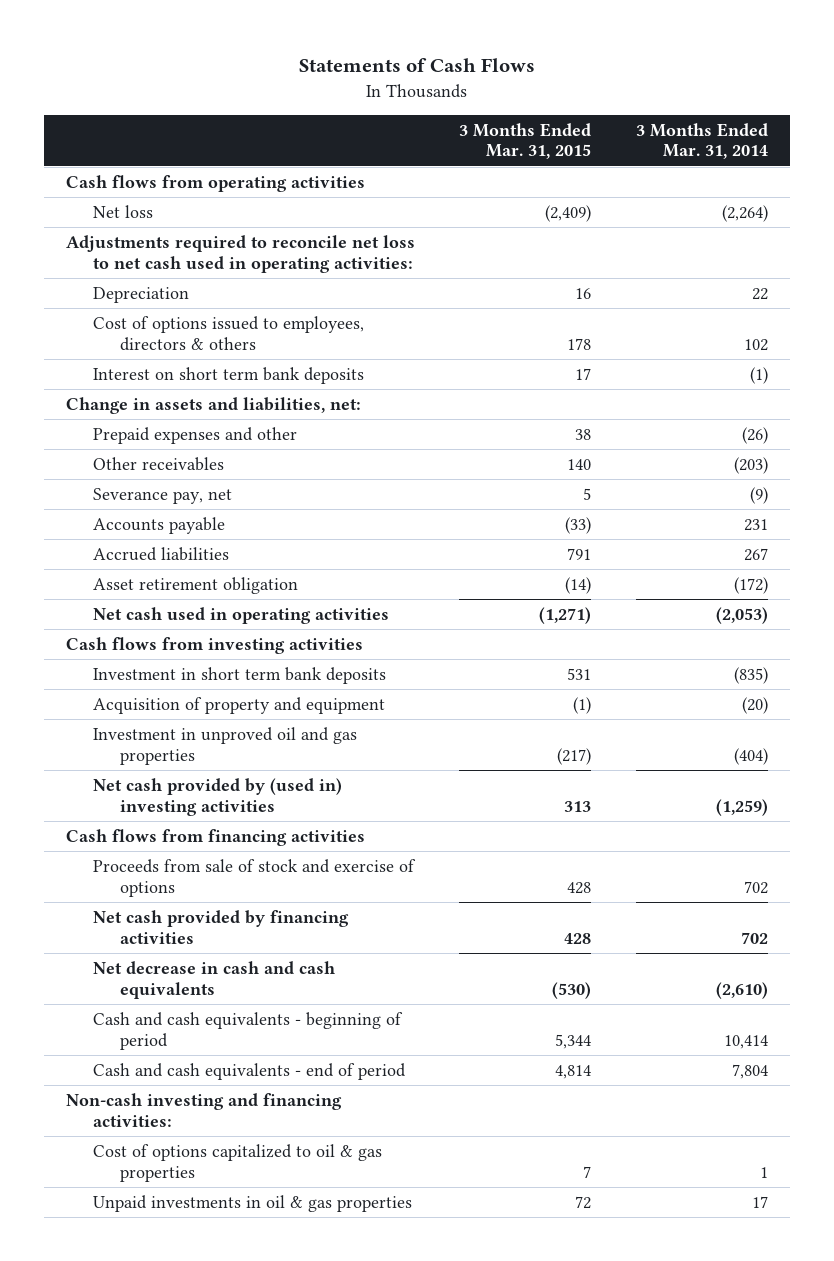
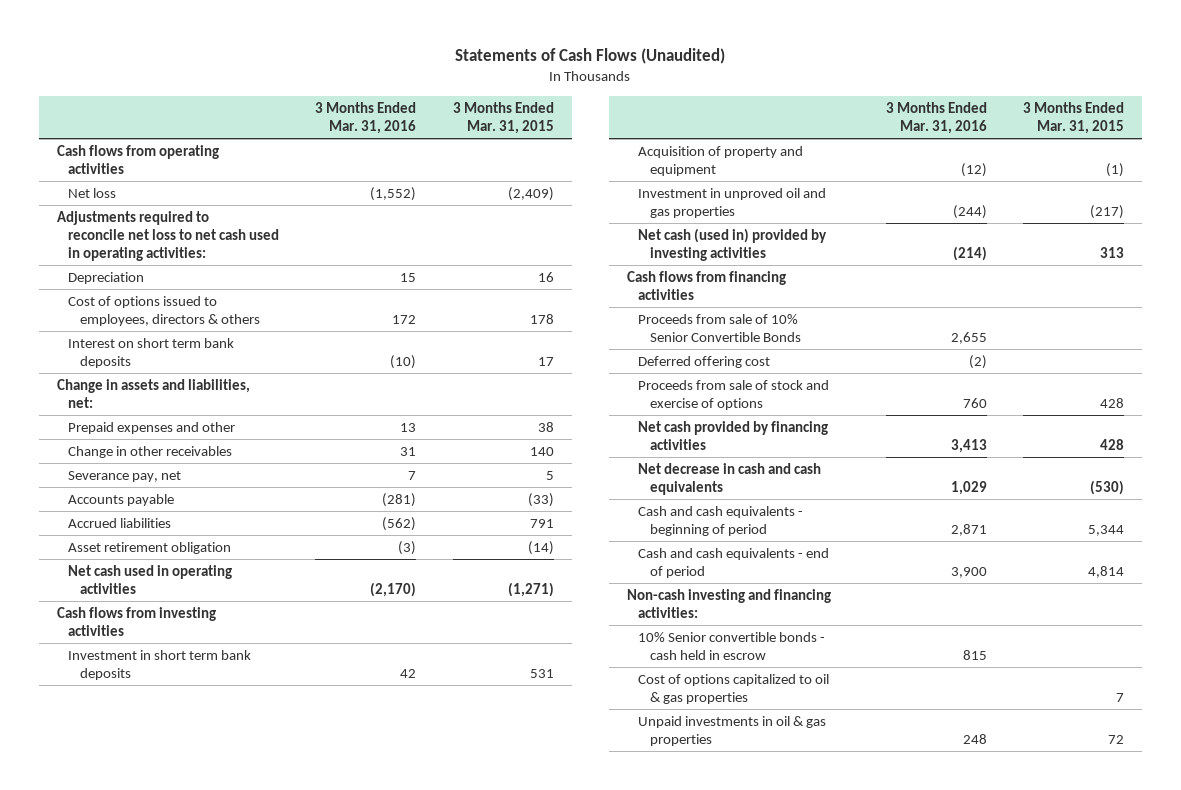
[298,58,535,73] Statements of Cash Flows -> [455,48,726,65] Statements of Cash Flows (Unaudited)
[635,122,768,160] 3 Months Ended Mar. 31, 2014 -> none
none -> [315,101,417,135] 3 Months Ended Mar. 31, 2016
[93,456,225,471] Other receivables -> [68,445,233,458] Change in other receivables
[93,777,343,816] Net cash provided by (used in) investing activities -> [638,227,828,261] Net cash (used in) provided by investing activities
none -> [638,313,801,342] Proceeds from sale of 10% Senior Convertible Bonds
none -> [638,355,771,368] Deferred offering cost
none -> [638,631,826,660] 10% Senior convertible bonds - cash held in escrow

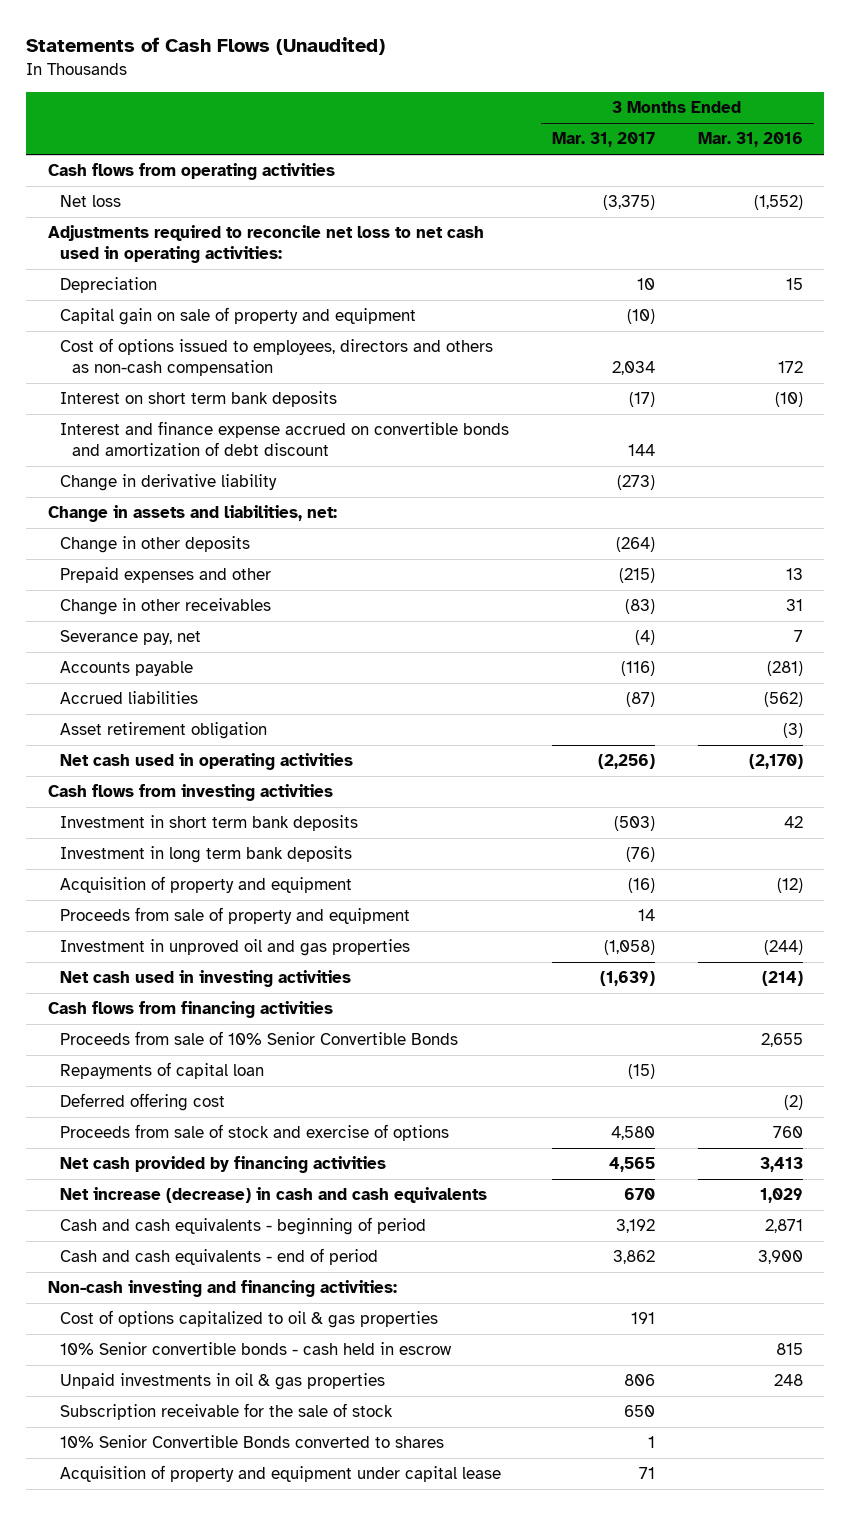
[452,101,554,135] 3 Months Ended Mar. 31, 2015 -> none
none -> [551,132,655,148] Mar. 31, 2017
none -> [59,307,416,326] Capital gain on sale of property and equipment
[68,295,260,326] Cost of options issued to employees, directors & others -> [59,338,493,377] Cost of options issued to employees, directors and others as non-cash compensation
none -> [59,421,509,457] Interest and finance expense accrued on convertible bonds and amortization of debt discount
none -> [59,474,277,492] Change in derivative liability
none -> [59,536,250,554] Change in other deposits
none -> [59,846,352,864] Investment in long term bank deposits
none -> [59,907,410,925] Proceeds from sale of property and equipment
[638,227,828,261] Net cash (used in) provided by investing activities -> [59,970,351,988] Net cash used in investing activities
none -> [59,1062,264,1080] Repayments of capital loan
[638,462,822,495] Net decrease in cash and cash equivalents -> [59,1187,487,1204] Net increase (decrease) in cash and cash equivalents
[638,631,826,660] 10% Senior convertible bonds - cash held in escrow -> [59,1342,452,1356] 10% Senior convertible bonds - cash held in escrow
none -> [59,1403,393,1421] Subscription receivable for the sale of stock
none -> [59,1435,444,1449] 10% Senior Convertible Bonds converted to shares
none -> [59,1465,501,1483] Acquisition of property and equipment under capital lease

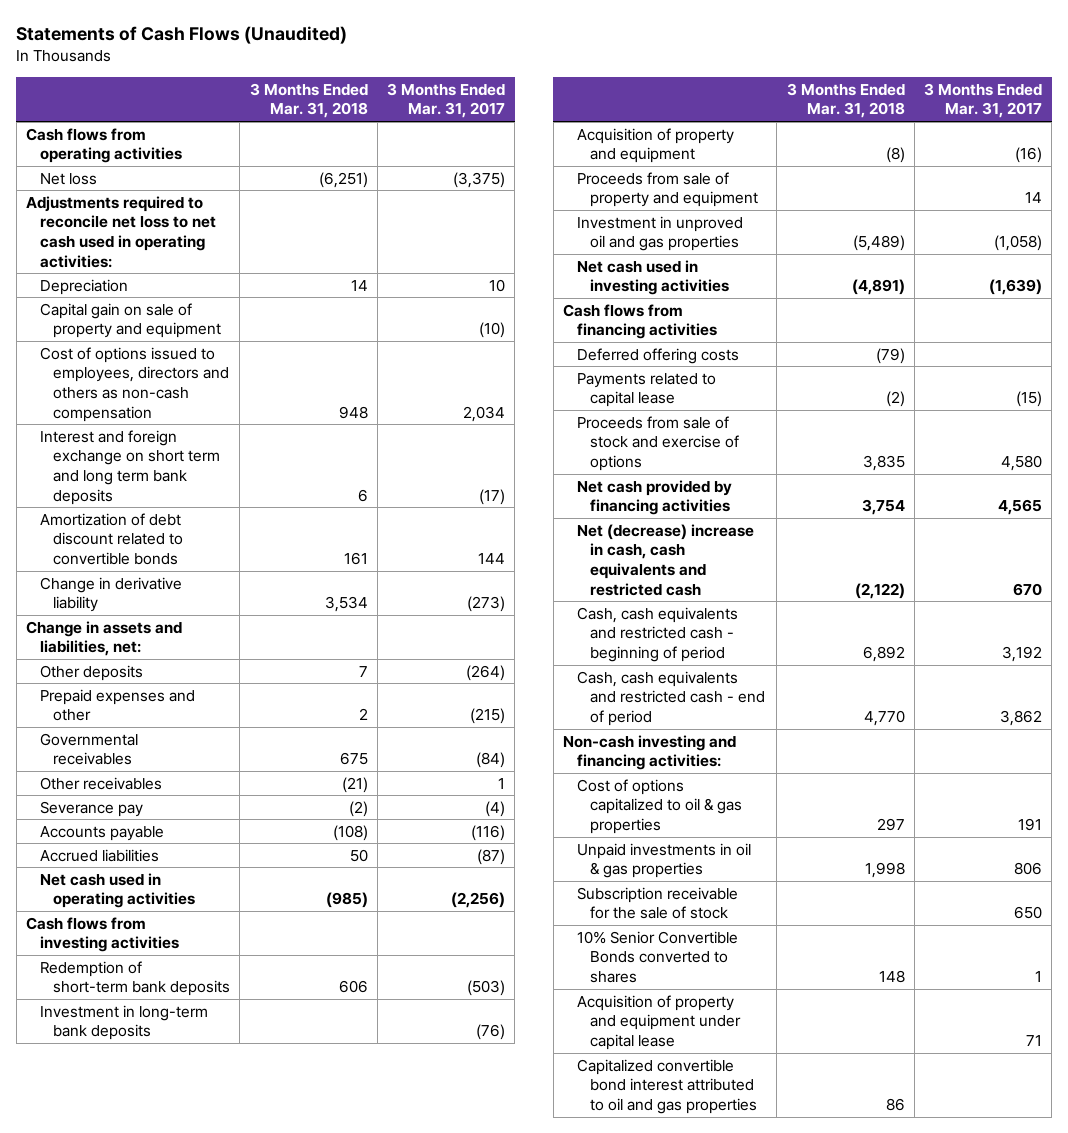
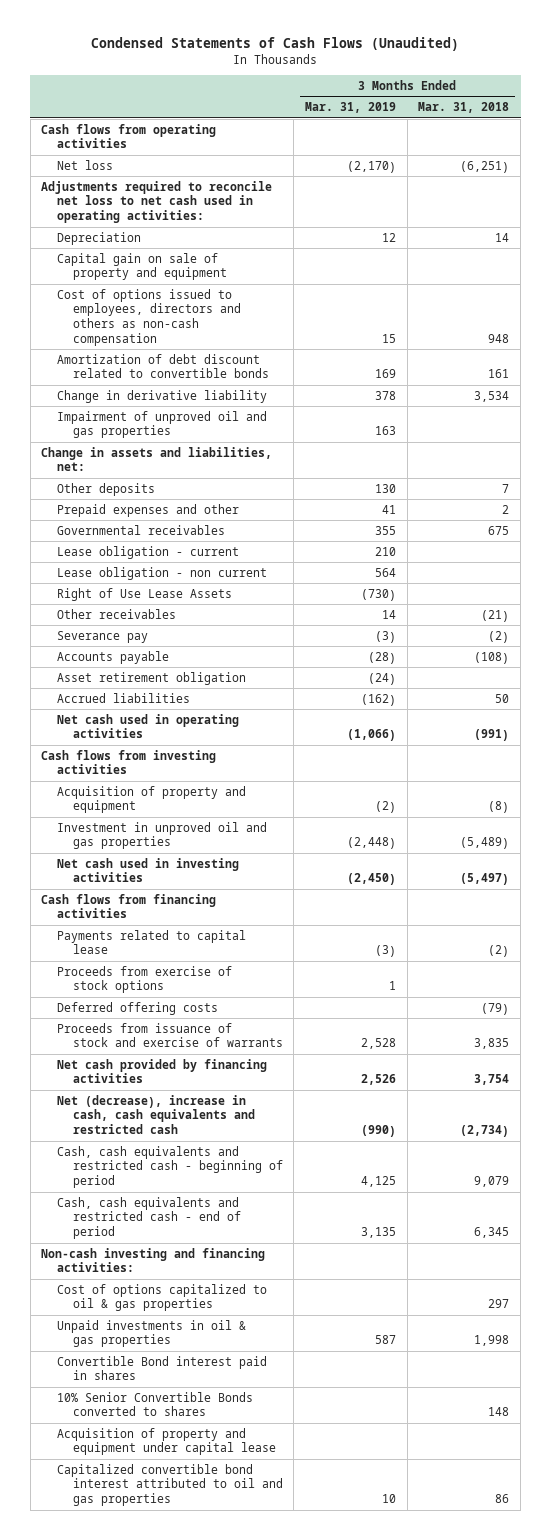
[16,26,348,45] Statements of Cash Flows (Unaudited) -> [91,37,460,52] Condensed Statements of Cash Flows (Unaudited)
[386,82,505,119] 3 Months Ended Mar. 31, 2017 -> none
none -> [305,102,397,114] Mar. 31, 2019
[39,429,221,505] Interest and foreign exchange on short term and long term bank deposits -> none
none -> [57,410,268,439] Impairment of unproved oil and gas properties
none -> [57,545,240,559] Lease obligation - current
none -> [57,566,268,580] Lease obligation - non current
none -> [57,587,233,601] Right of Use Lease Assets
none -> [57,671,247,685] Asset retirement obligation
[325,892,368,909] (985) -> [474,729,510,742] (991)
[39,960,231,997] Redemption of short-term bank deposits -> none
[39,1004,208,1041] Investment in long-term bank deposits -> none
[576,171,759,208] Proceeds from sale of property and equipment -> none
[851,279,905,296] (4,891) -> [460,873,510,886] (5,497)
none -> [57,965,233,994] Proceeds from exercise of stock options
[576,347,739,364] Deferred offering costs -> [57,1001,219,1015] Deferred offering costs
[576,415,740,472] Proceeds from sale of stock and exercise of options -> [57,1022,283,1048] Proceeds from issuance of stock and exercise of warrants
[576,523,754,596] Net (decrease) increase in cash, cash equivalents and restricted cash -> [57,1094,255,1135] Net (decrease), increase in cash, cash equivalents and restricted cash
[854,582,905,599] (2,122) -> [460,1125,510,1138] (2,734)
[862,646,905,663] 6,892 -> [474,1176,510,1188] 9,079
[863,710,905,727] 4,770 -> [474,1227,510,1239] 6,345
[576,886,738,920] Subscription receivable for the sale of stock -> none
none -> [57,1355,268,1381] Convertible Bond interest paid in shares

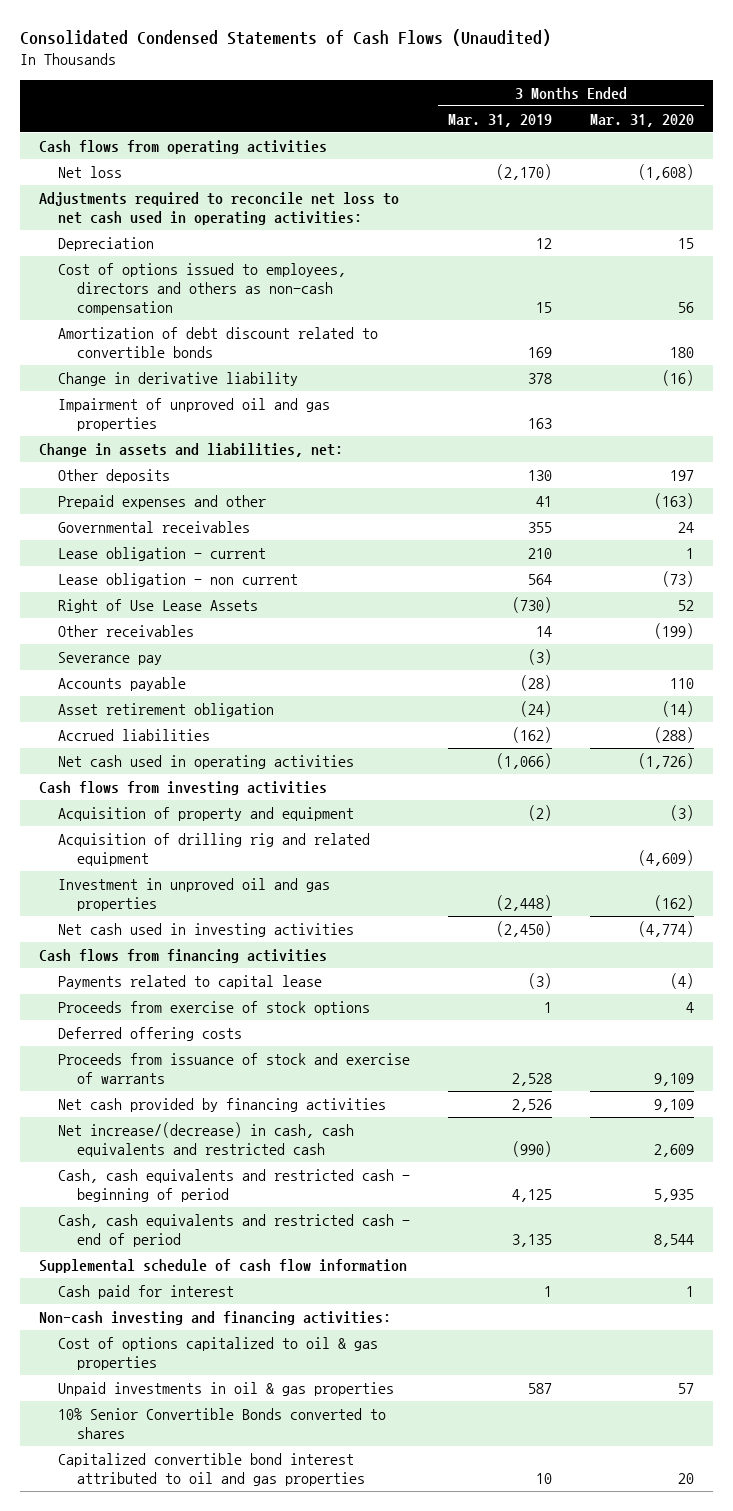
[91,37,460,52] Condensed Statements of Cash Flows (Unaudited) -> [19,29,551,47] Consolidated Condensed Statements of Cash Flows (Unaudited)
[418,102,510,114] Mar. 31, 2018 -> none
none -> [590,113,695,127] Mar. 31, 2020
[57,252,227,281] Capital gain on sale of property and equipment -> none
none -> [57,832,370,866] Acquisition of drilling rig and related equipment
[57,1094,255,1135] Net (decrease), increase in cash, cash equivalents and restricted cash -> [57,1121,354,1157] Net increase/(decrease) in cash, cash equivalents and restricted cash
none -> [38,1258,407,1273] Supplemental schedule of cash flow information
none -> [57,1284,234,1299] Cash paid for interest
[57,1355,268,1381] Convertible Bond interest paid in shares -> none
[57,1427,276,1456] Acquisition of property and equipment under capital lease -> none

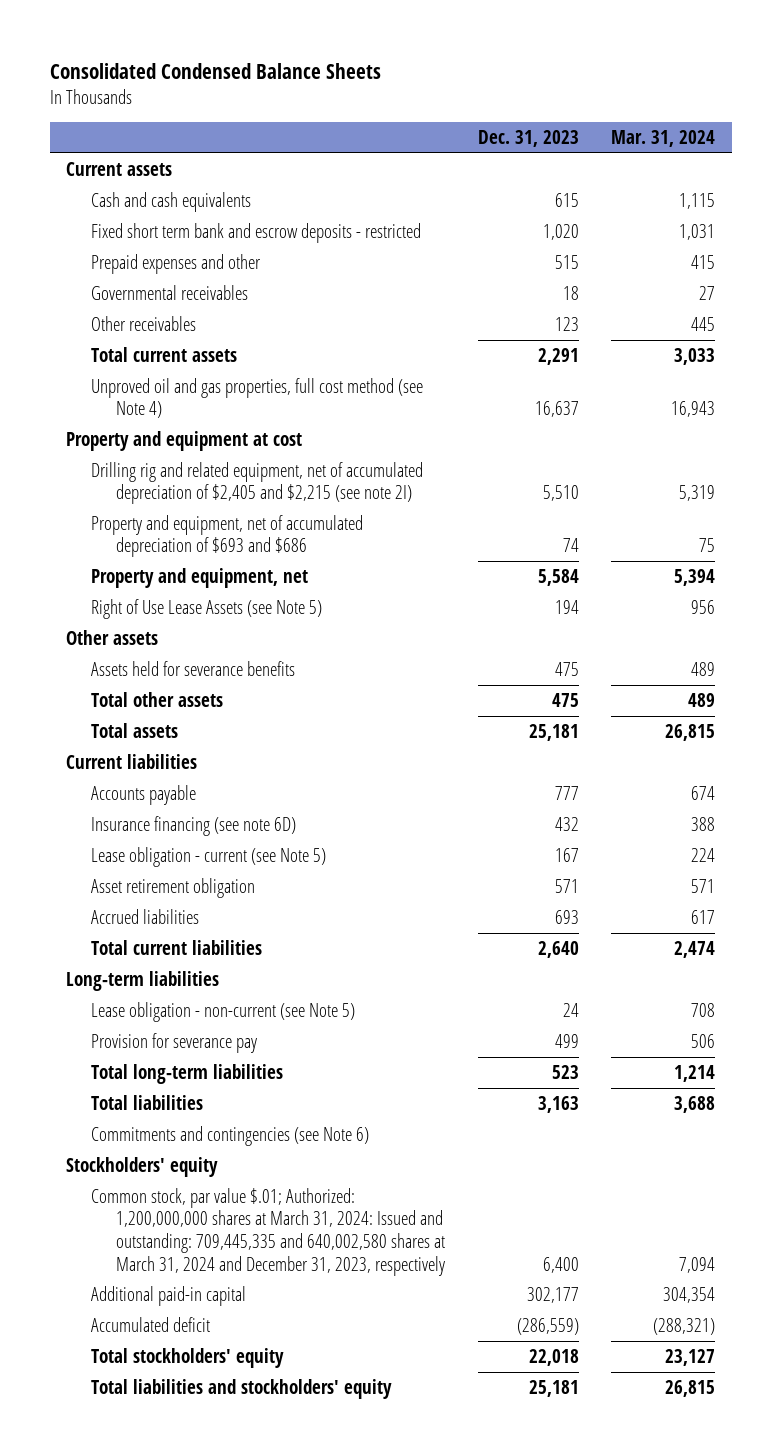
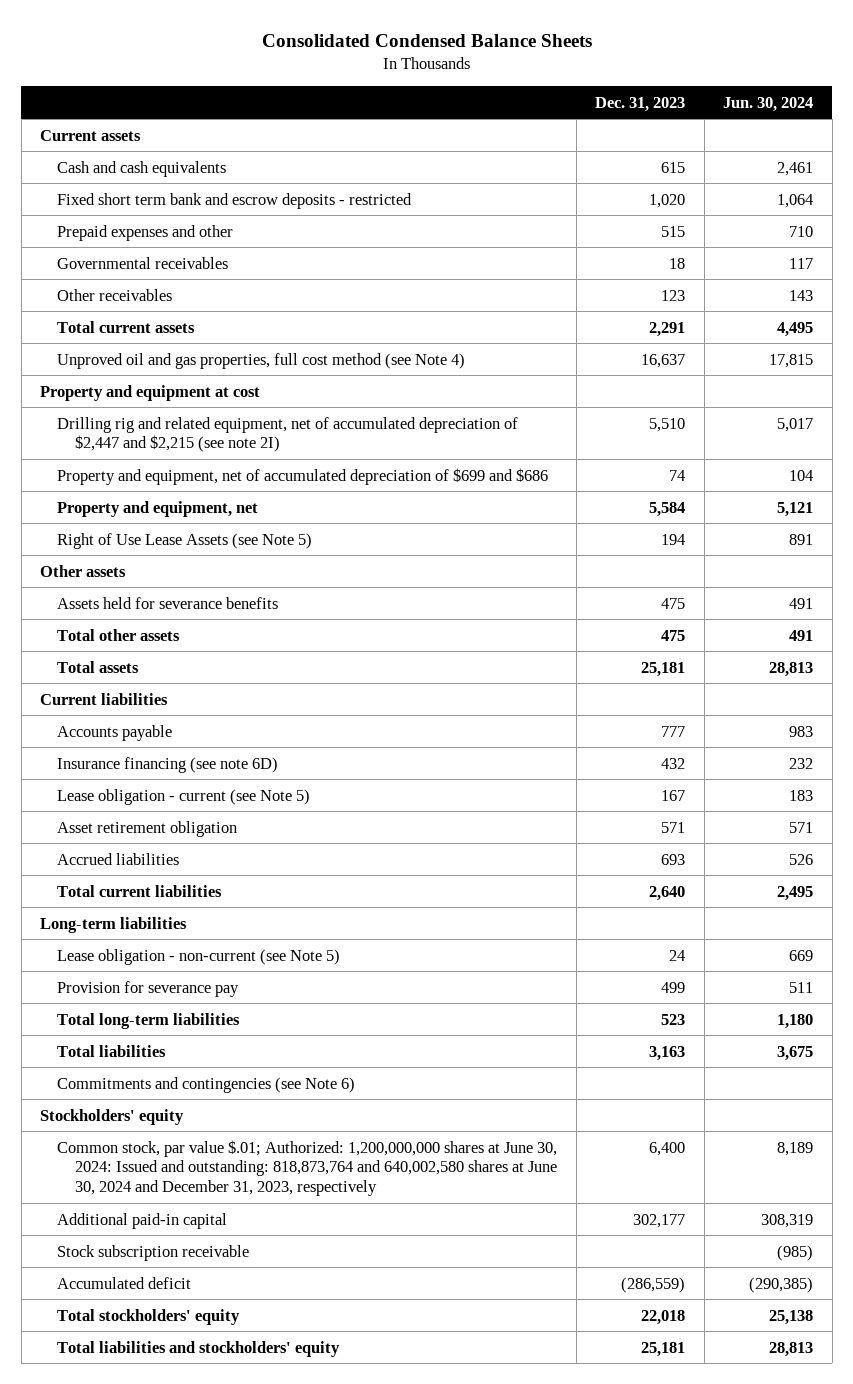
[611,130,716,148] Mar. 31, 2024 -> none
none -> [723,96,814,112] Jun. 30, 2024
[91,461,424,505] Drilling rig and related equipment, net of accumulated depreciation of $2,405 and $2,215 (see note 2I) -> [57,416,519,453] Drilling rig and related equipment, net of accumulated depreciation of $2,447 and $2,215 (see note 2I)
[91,514,364,558] Property and equipment, net of accumulated depreciation of $693 and $686 -> [57,467,549,485] Property and equipment, net of accumulated depreciation of $699 and $686
[91,1187,445,1276] Common stock, par value $.01; Authorized: 1,200,000,000 shares at March 31, 2024: Issued and outstanding: 709,445,335 and 640,002,580 shares at March 31, 2024 and December 31, 2023, respectively -> [57,1139,558,1197] Common stock, par value $.01; Authorized: 1,200,000,000 shares at June 30, 2024: Issued and outstanding: 818,873,764 and 640,002,580 shares at June 30, 2024 and December 31, 2023, respectively
none -> [57,1244,250,1261] Stock subscription receivable

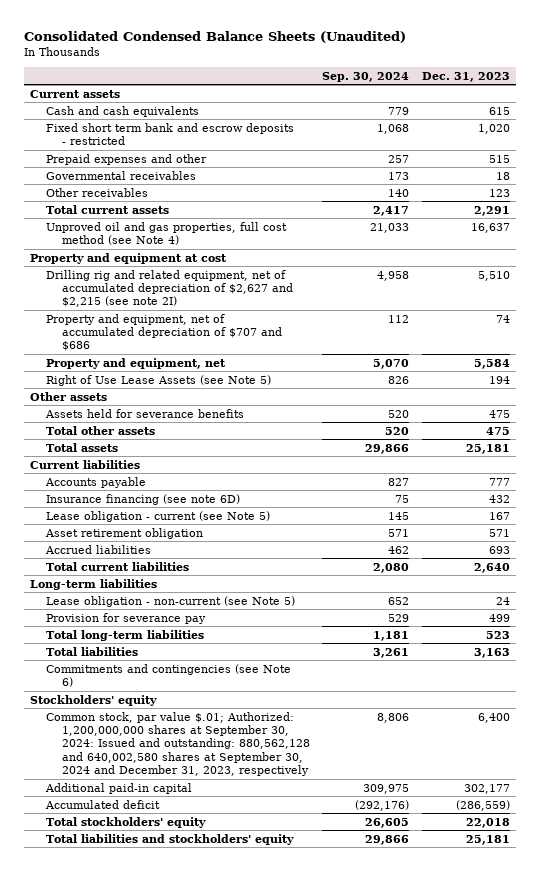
[261,33,592,47] Consolidated Condensed Balance Sheets -> [24,31,407,44] Consolidated Condensed Balance Sheets (Unaudited)
[723,96,814,112] Jun. 30, 2024 -> none
none -> [322,71,410,82] Sep. 30, 2024
[57,416,519,453] Drilling rig and related equipment, net of accumulated depreciation of $2,447 and $2,215 (see note 2I) -> [46,269,294,308] Drilling rig and related equipment, net of accumulated depreciation of $2,627 and $2,215 (see note 2I)
[57,467,549,485] Property and equipment, net of accumulated depreciation of $699 and $686 -> [46,313,283,352] Property and equipment, net of accumulated depreciation of $707 and $686
[57,1139,558,1197] Common stock, par value $.01; Authorized: 1,200,000,000 shares at June 30, 2024: Issued and outstanding: 818,873,764 and 640,002,580 shares at June 30, 2024 and December 31, 2023, respectively -> [46,711,311,776] Common stock, par value $.01; Authorized: 1,200,000,000 shares at September 30, 2024: Issued and outstanding: 880,562,128 and 640,002,580 shares at September 30, 2024 and December 31, 2023, respectively
[57,1244,250,1261] Stock subscription receivable -> none

